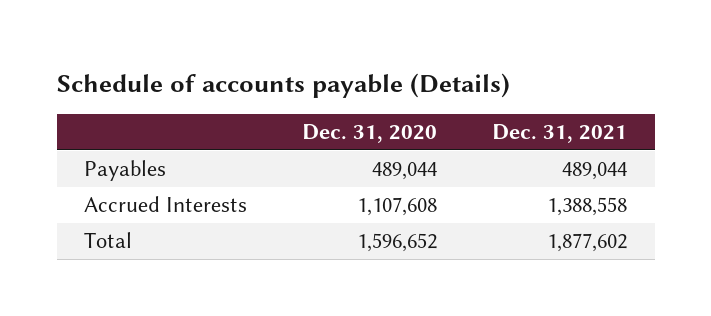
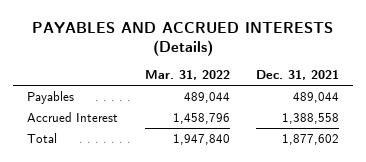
[56,72,510,98] Schedule of accounts payable (Details) -> [32,21,334,57] PAYABLES AND ACCRUED INTERESTS (Details)
[302,124,438,144] Dec. 31, 2020 -> none
none -> [144,70,230,81] Mar. 31, 2022
[84,196,248,213] Accrued Interests -> [26,111,118,122] Accrued Interest

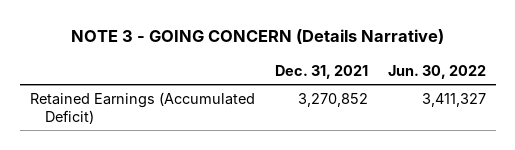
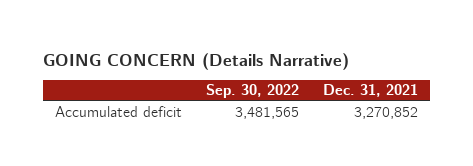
[70,29,444,45] NOTE 3 - GOING CONCERN (Details Narrative) -> [43,52,350,70] GOING CONCERN (Details Narrative)
[387,64,486,79] Jun. 30, 2022 -> none
none -> [206,84,300,99] Sep. 30, 2022
[29,91,255,124] Retained Earnings (Accumulated Deficit) -> [55,106,183,118] Accumulated deficit

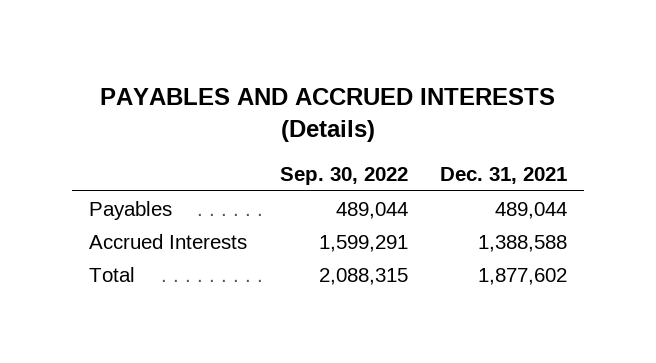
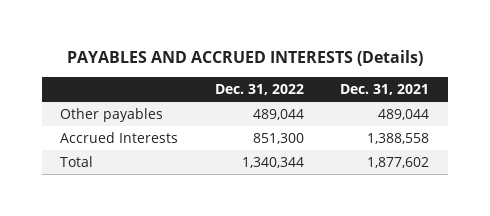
[279,167,408,186] Sep. 30, 2022 -> none
none -> [214,83,304,95] Dec. 31, 2022
[88,200,172,220] Payables -> [60,108,164,123] Other payables
[478,234,568,252] 1,388,588 -> [367,133,430,145] 1,388,558

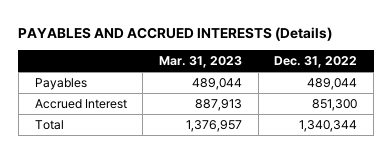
[340,83,430,95] Dec. 31, 2021 -> none
none -> [159,56,243,69] Mar. 31, 2023
[60,108,164,123] Other payables -> [34,78,87,91] Payables
[60,132,179,144] Accrued Interests -> [34,99,127,110] Accrued Interest

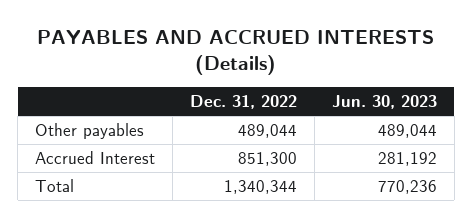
[159,56,243,69] Mar. 31, 2023 -> none
none -> [331,95,437,110] Jun. 30, 2023
[34,78,87,91] Payables -> [35,122,145,139] Other payables

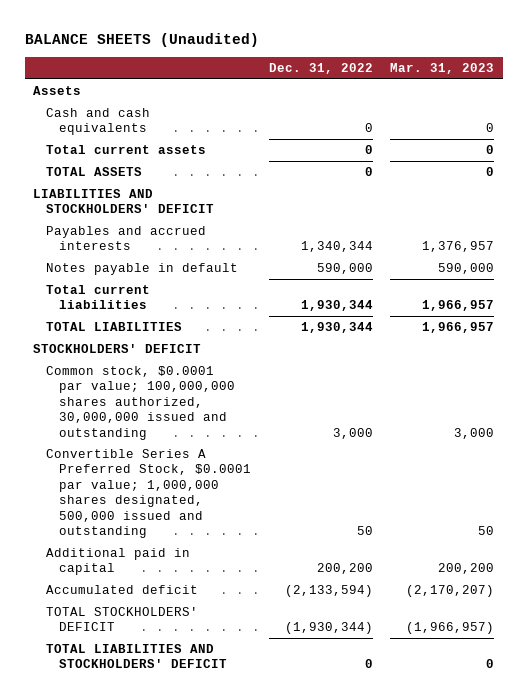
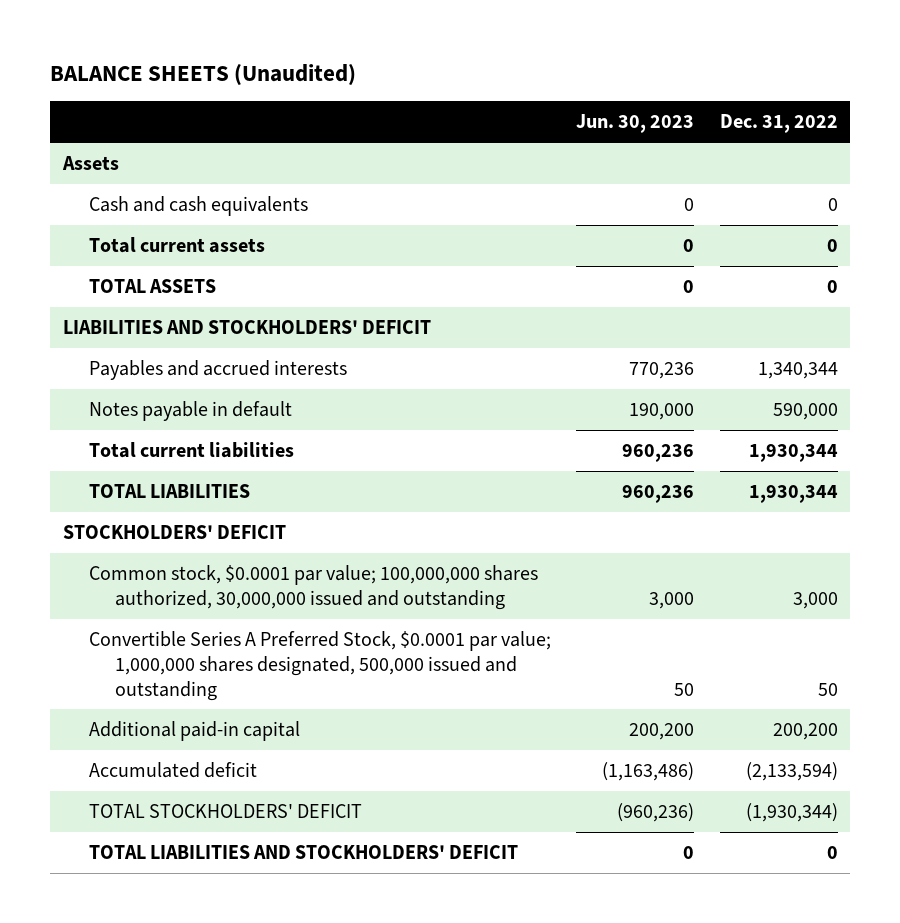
[389,62,494,74] Mar. 31, 2023 -> none
none -> [576,114,695,134] Jun. 30, 2023
[46,548,191,576] Additional paid in capital -> [89,721,301,742] Additional paid-in capital

